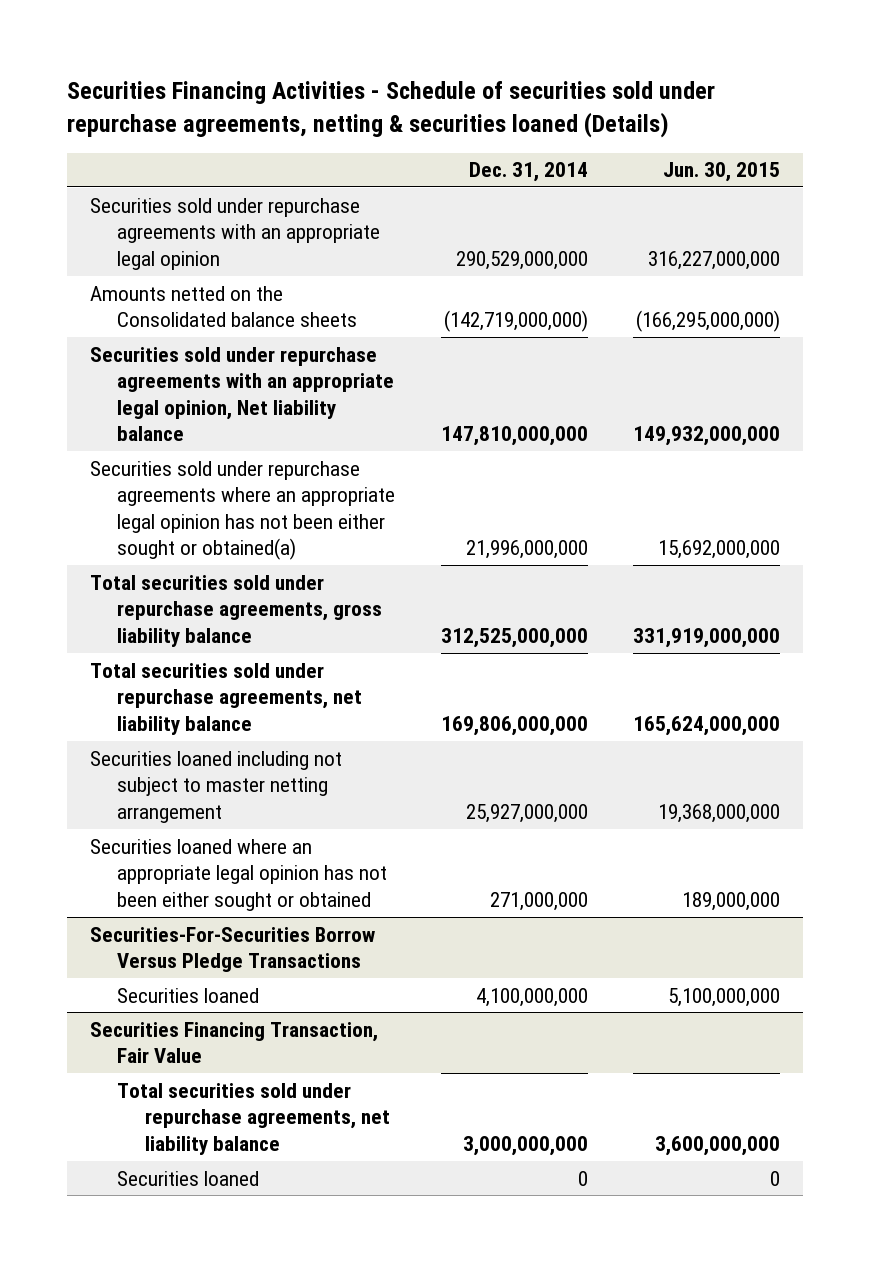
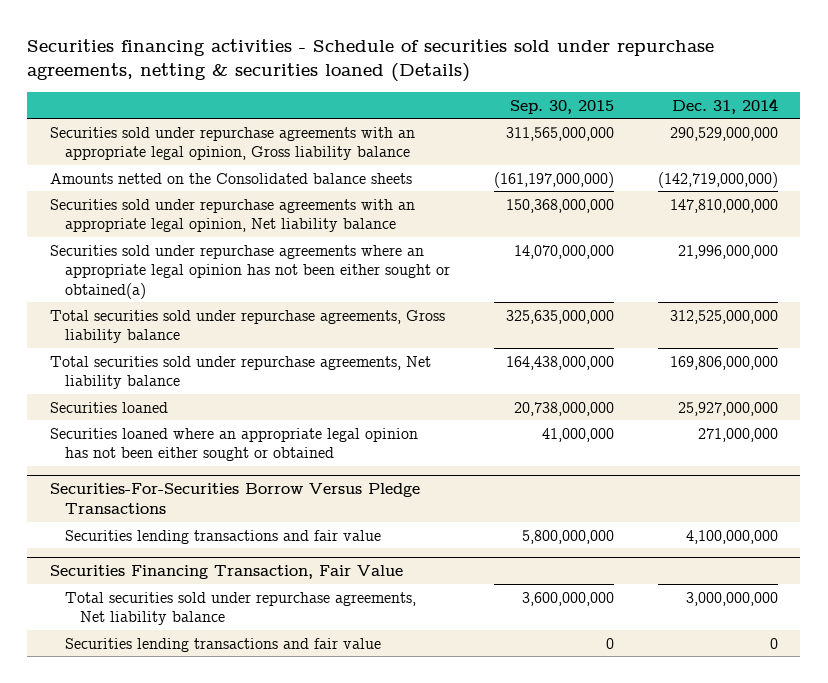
[67,81,716,138] Securities Financing Activities - Schedule of securities sold under repurchase agreements, netting & securities loaned (Details) -> [27,38,715,83] Securities financing activities - Schedule of securities sold under repurchase agreements, netting & securities loaned (Details)
[663,162,781,183] Jun. 30, 2015 -> none
none -> [509,99,614,114] Sep. 30, 2015
[89,197,381,270] Securities sold under repurchase agreements with an appropriate legal opinion -> [49,126,415,161] Securities sold under repurchase agreements with an appropriate legal opinion, Gross liability balance
[89,574,383,647] Total securities sold under repurchase agreements, gross liability balance -> [49,309,445,344] Total securities sold under repurchase agreements, Gross liability balance
[89,662,363,735] Total securities sold under repurchase agreements, net liability balance -> [49,355,431,390] Total securities sold under repurchase agreements, Net liability balance
[89,750,342,823] Securities loaned including not subject to master netting arrangement -> [49,401,168,413] Securities loaned
[117,987,260,1003] Securities loaned -> [64,529,381,544] Securities lending transactions and fair value
[117,1082,390,1155] Total securities sold under repurchase agreements, net liability balance -> [64,591,416,626] Total securities sold under repurchase agreements, Net liability balance
[117,1170,260,1186] Securities loaned -> [64,637,381,652] Securities lending transactions and fair value

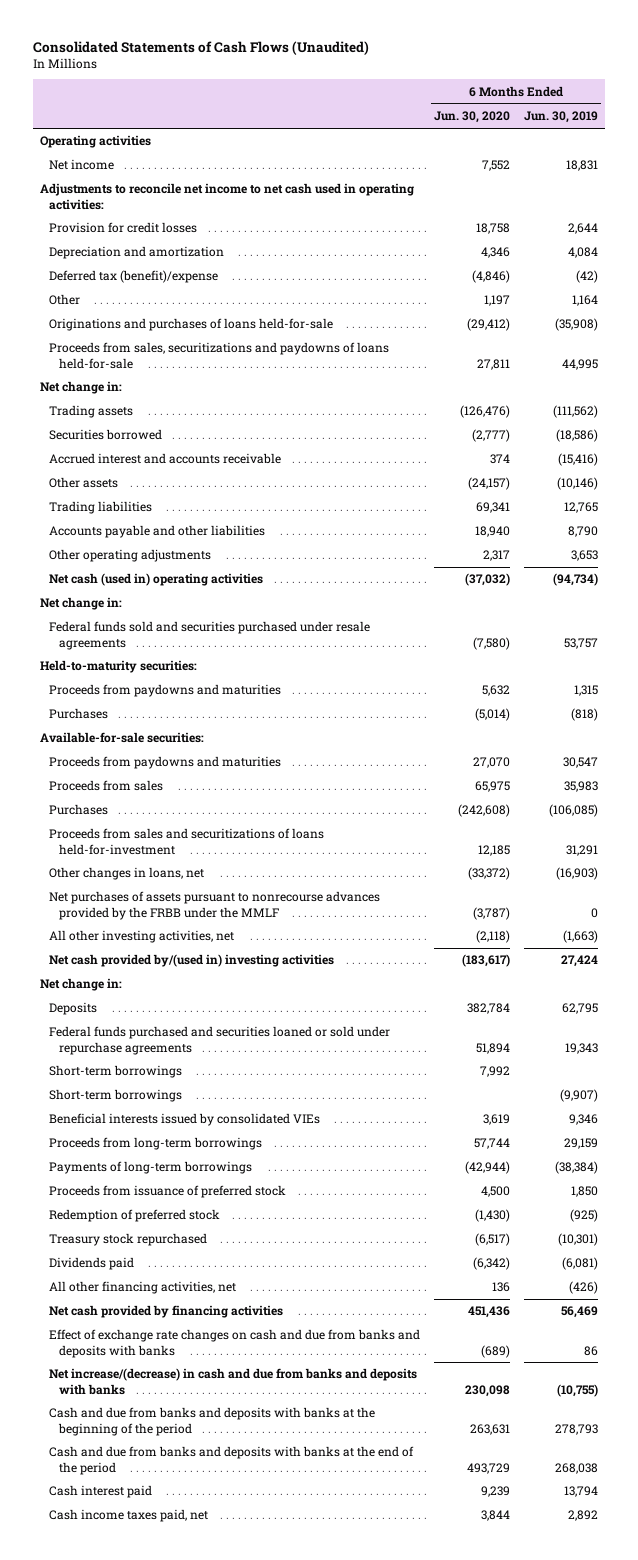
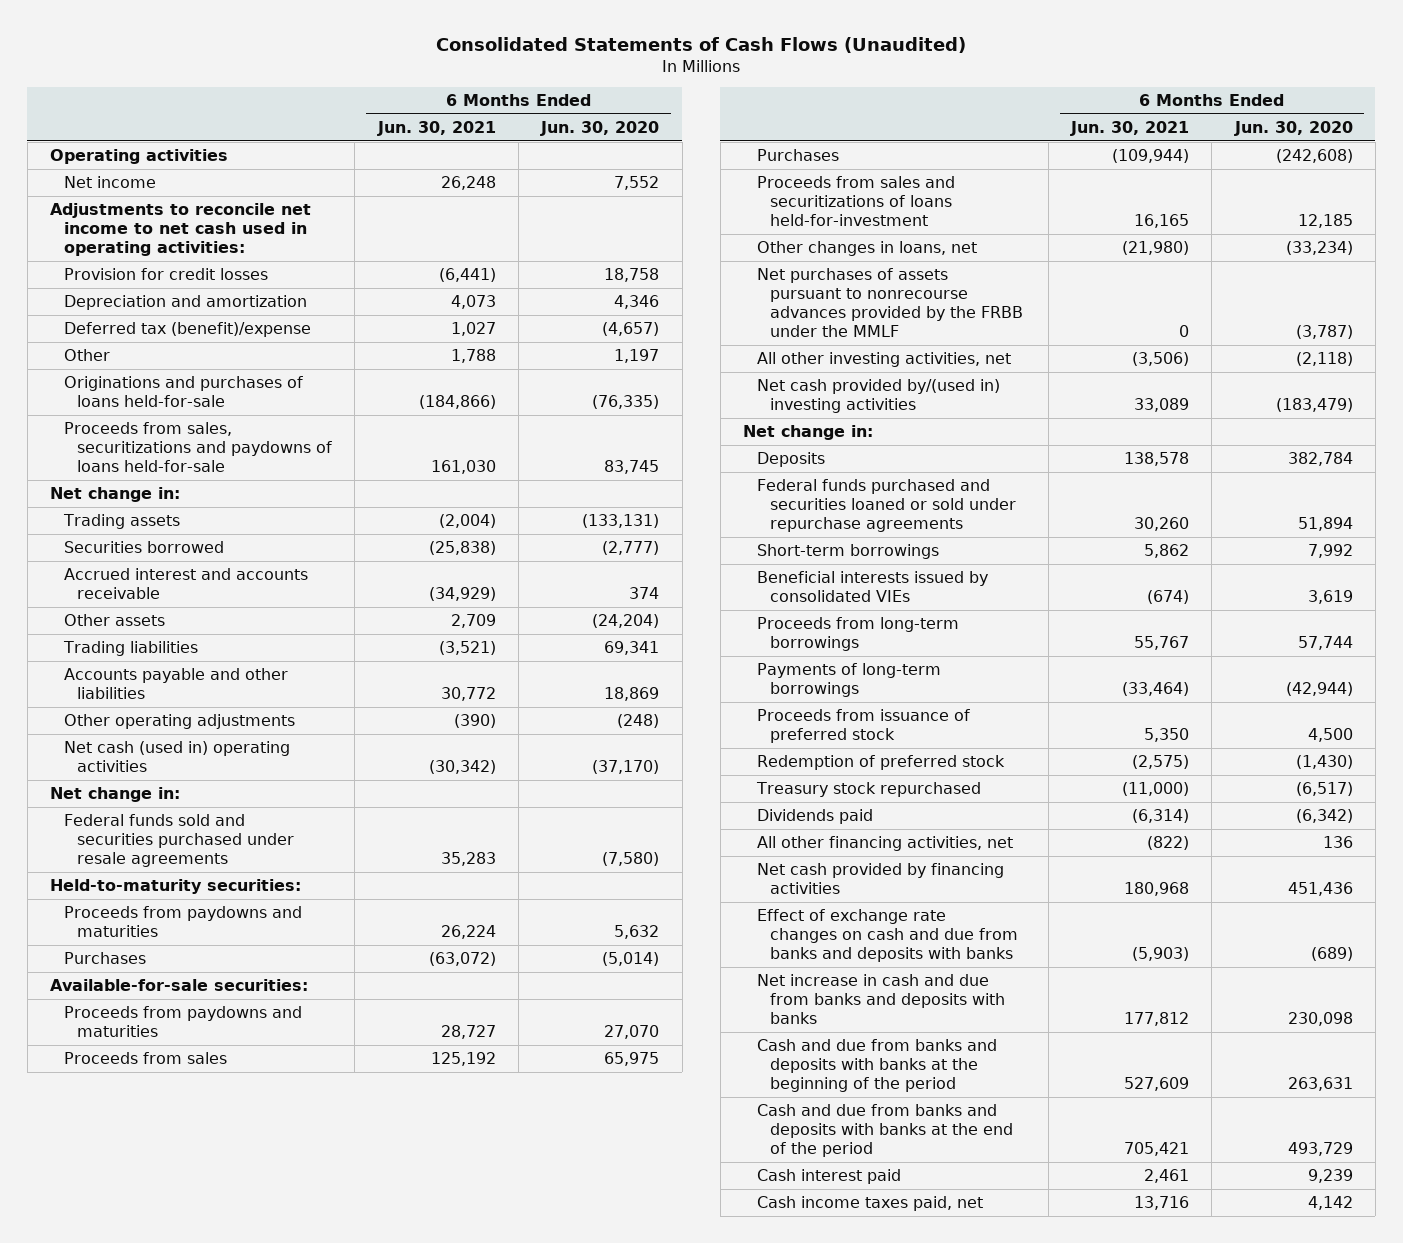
[523,111,598,124] Jun. 30, 2019 -> none
none -> [376,120,496,136] Jun. 30, 2021
[472,270,511,284] (4,846) -> [602,322,660,337] (4,657)
[467,318,511,332] (29,412) -> [592,395,660,410] (76,335)
[477,358,511,370] 27,811 -> [604,459,660,474] 83,745
[460,405,511,419] (126,476) -> [582,514,660,529] (133,131)
[468,477,511,491] (24,157) -> [592,614,660,629] (24,204)
[475,526,511,538] 18,940 -> [604,687,660,702] 18,869
[483,550,511,562] 2,317 -> [617,714,660,729] (248)
[465,573,511,587] (37,032) -> [592,760,660,775] (37,170)
[468,867,511,881] (33,372) -> [1285,241,1353,256] (33,234)
[462,954,511,968] (183,617) -> [1275,398,1353,413] (183,479)
[49,1089,183,1103] Short-term borrowings -> none
[49,1368,418,1395] Net increase/(decrease) in cash and due from banks and deposits with banks -> [756,974,1006,1024] Net increase in cash and due from banks and deposits with banks
[481,1510,511,1522] 3,844 -> [1307,1196,1353,1211] 4,142

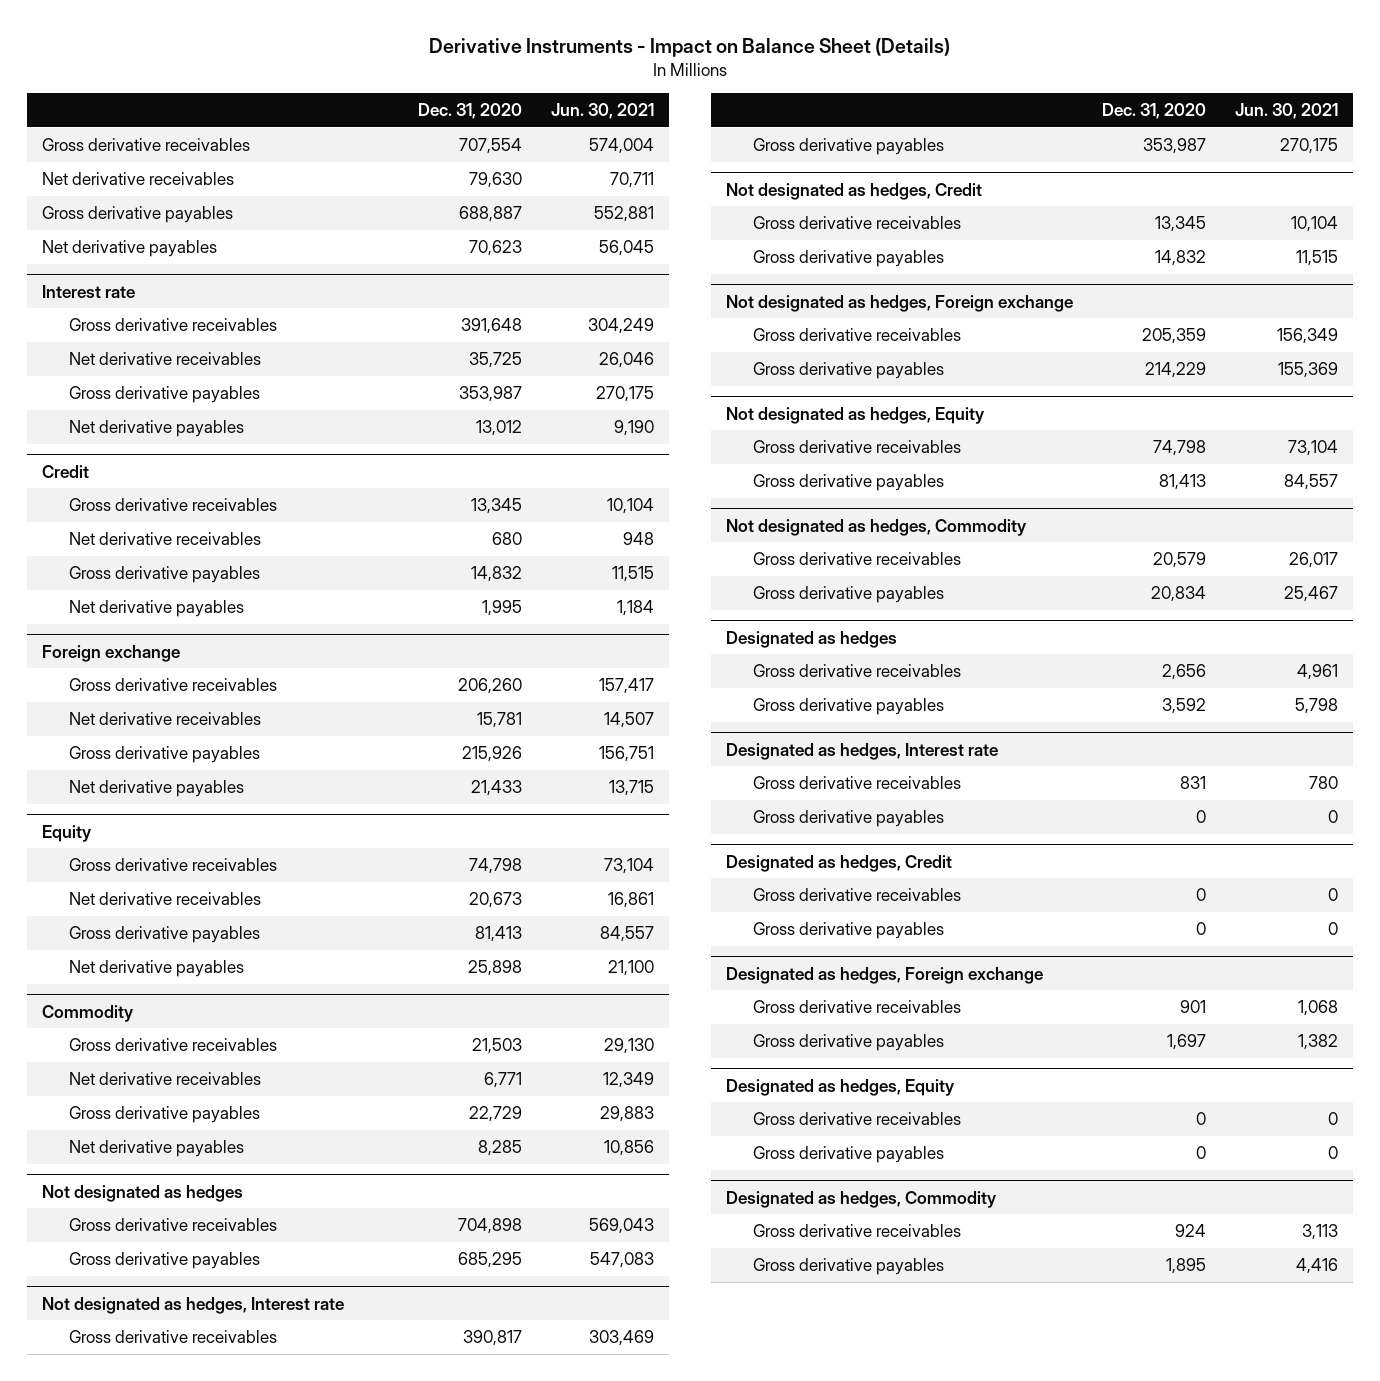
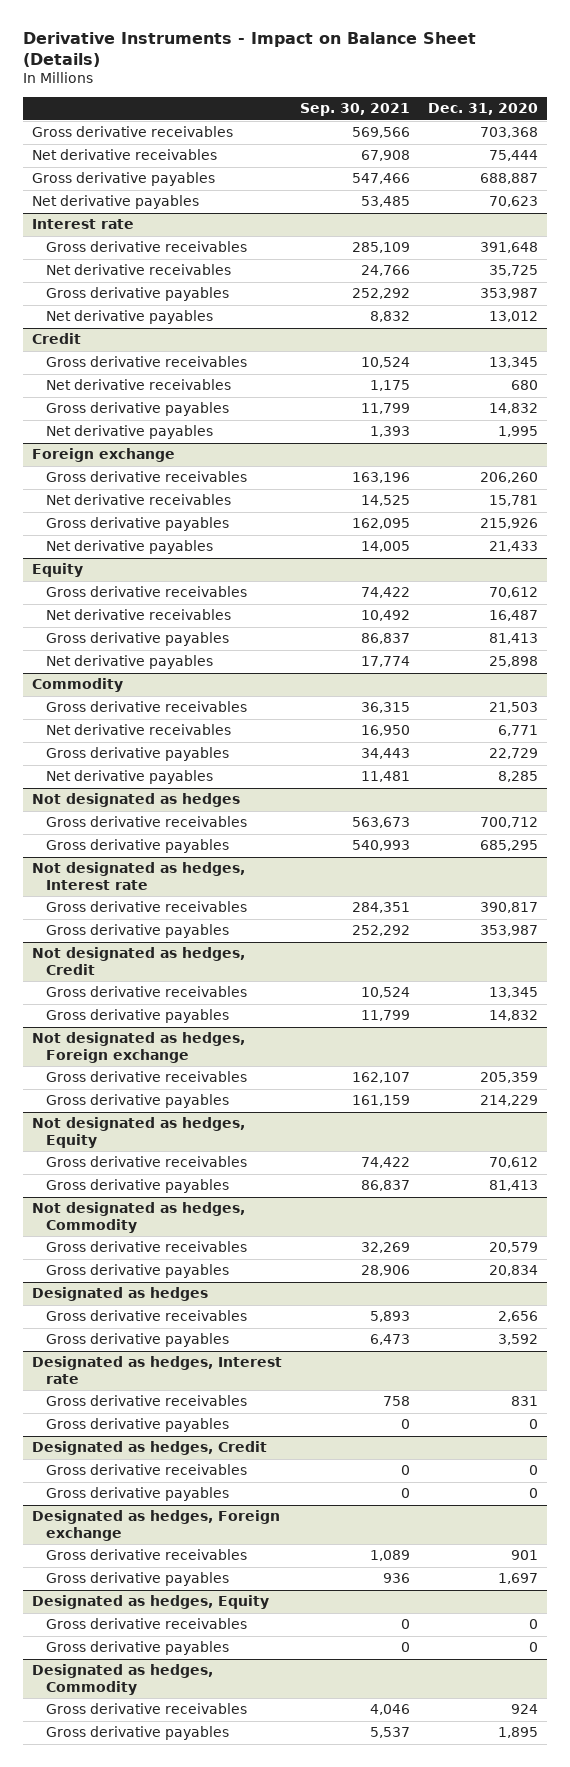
[551,103,655,120] Jun. 30, 2021 -> none
none -> [299,103,410,117] Sep. 30, 2021
[458,138,522,155] 707,554 -> [479,127,538,139] 703,368
[468,172,522,189] 79,630 -> [488,150,538,162] 75,444
[468,858,522,875] 74,798 -> [488,587,538,599] 70,612
[468,892,522,909] 20,673 -> [488,610,538,622] 16,487
[457,1218,522,1235] 704,898 -> [479,817,538,829] 700,712
[1153,440,1207,457] 74,798 -> [488,1157,538,1169] 70,612

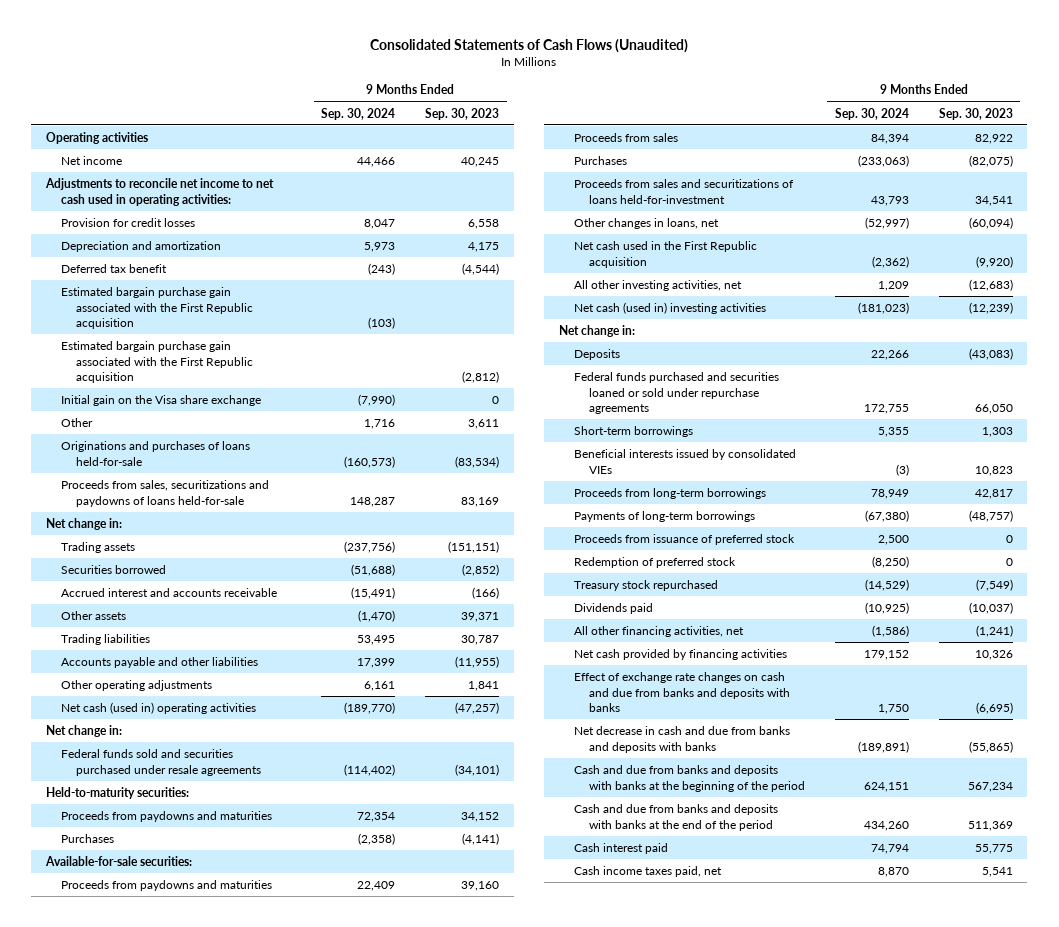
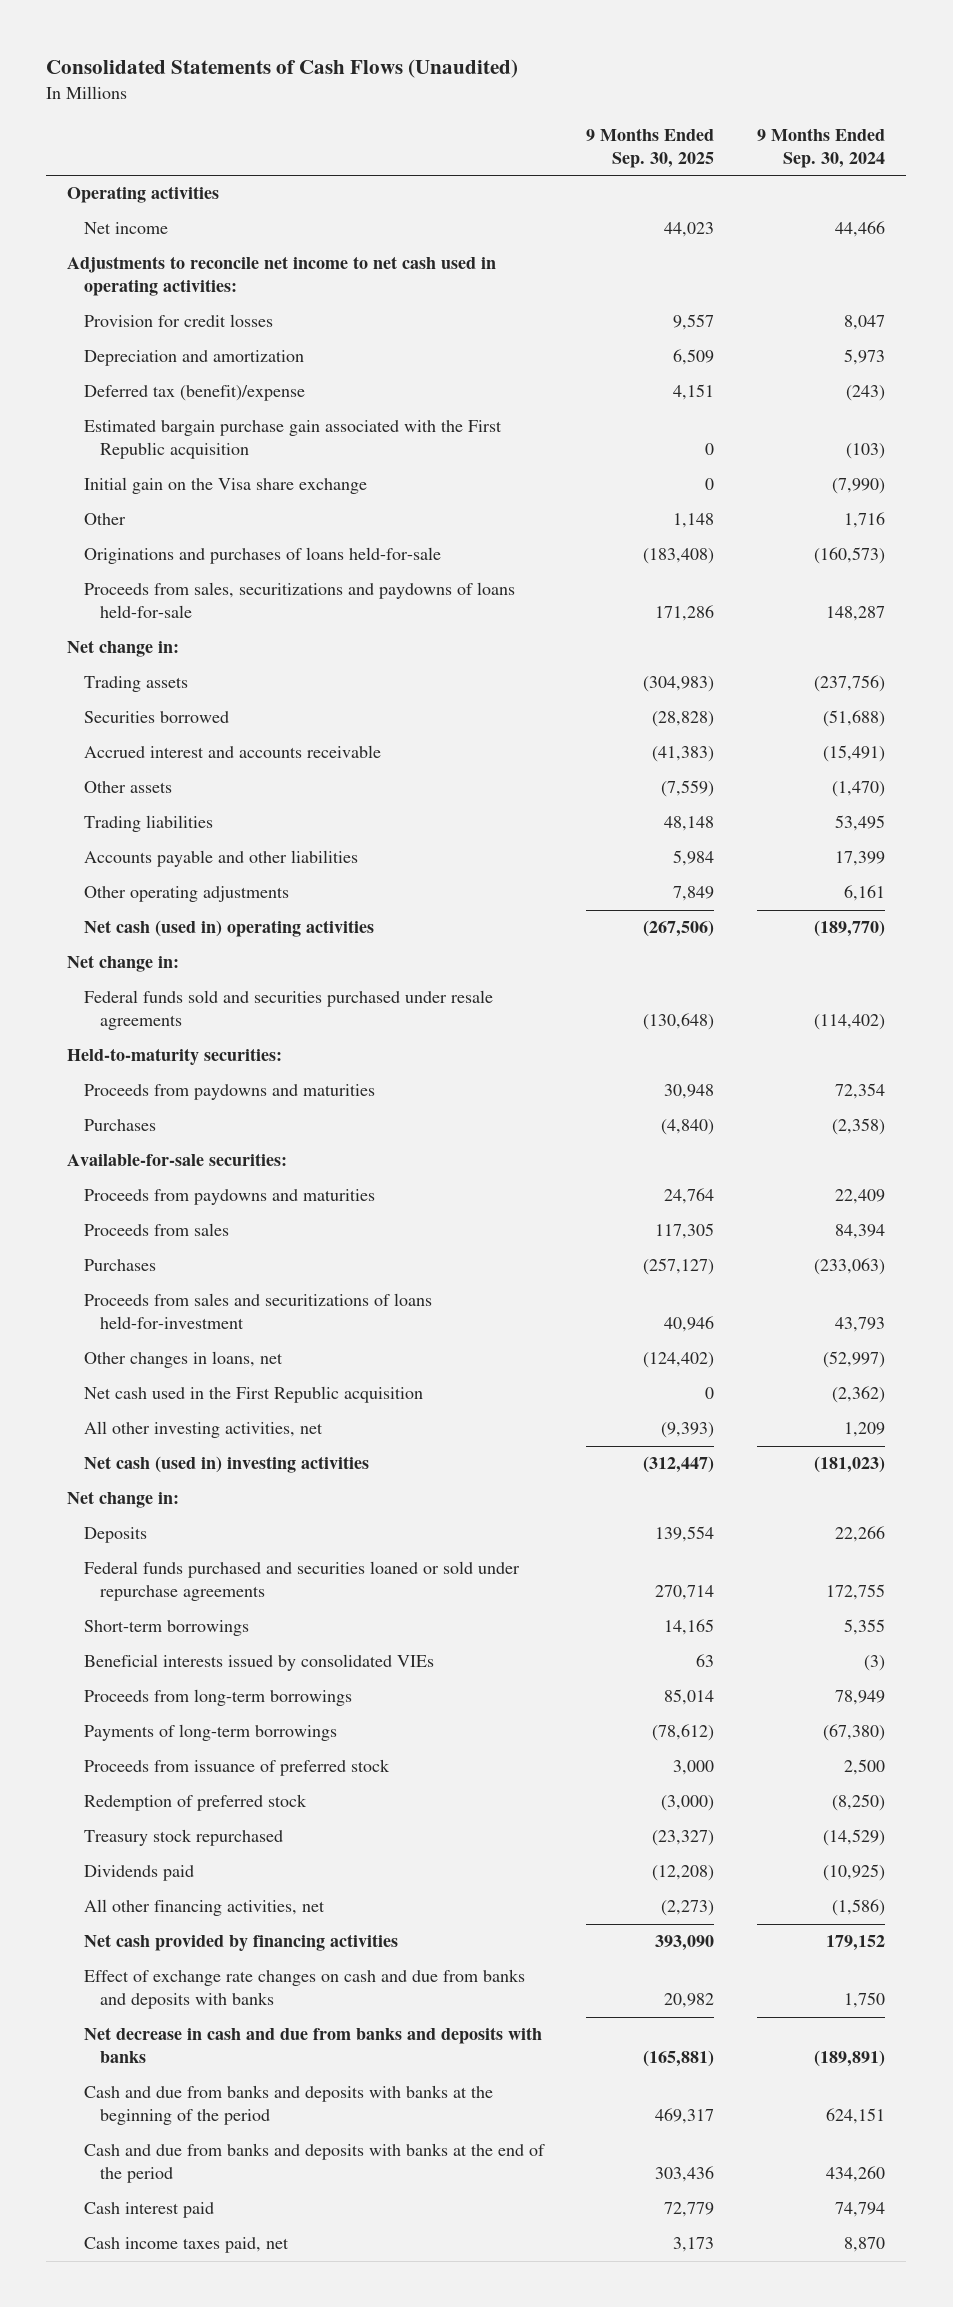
[425,107,500,120] Sep. 30, 2023 -> none
none -> [586,127,715,168] 9 Months Ended Sep. 30, 2025
[60,263,167,273] Deferred tax benefit -> [83,385,305,402] Deferred tax (benefit)/expense
[60,340,253,384] Estimated bargain purchase gain associated with the First Republic acquisition -> none

